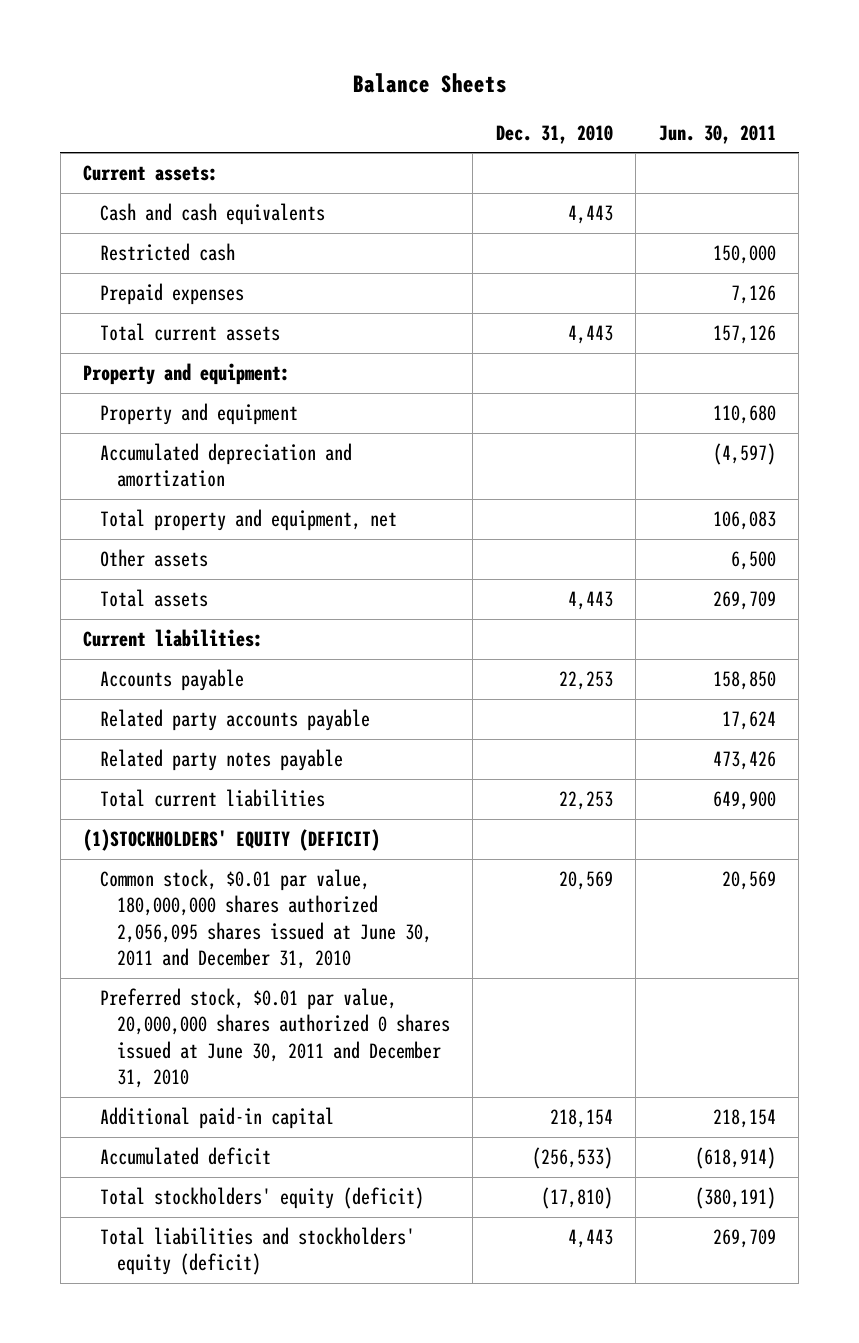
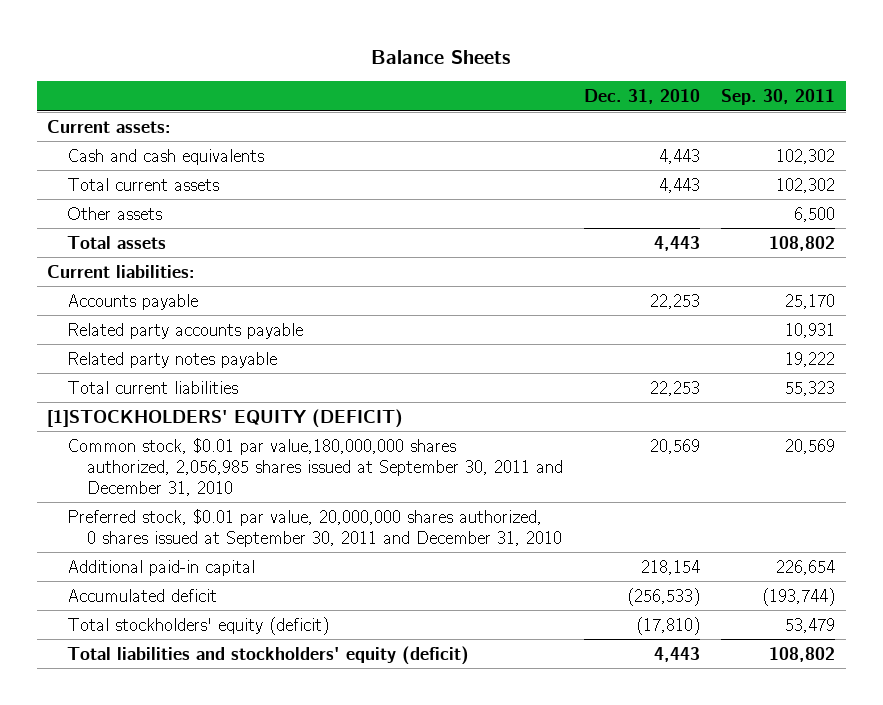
[658,124,776,144] Jun. 30, 2011 -> none
none -> [721,88,836,105] Sep. 30, 2011
[100,243,236,262] Restricted cash -> none
[100,283,245,306] Prepaid expenses -> none
[83,363,291,386] Property and equipment: -> none
[100,403,299,426] Property and equipment -> none
[100,443,353,488] Accumulated depreciation and amortization -> none
[100,509,398,532] Total property and equipment, net -> none
[83,829,381,852] (1)STOCKHOLDERS' EQUITY (DEFICIT) -> [47,408,404,428] [1]STOCKHOLDERS' EQUITY (DEFICIT)
[100,869,432,970] Common stock, $0.01 par value, 180,000,000 shares authorized 2,056,095 shares issued at June 30, 2011 and December 31, 2010 -> [67,437,563,496] Common stock, $0.01 par value,180,000,000 shares authorized, 2,056,985 shares issued at September 30, 2011 and December 31, 2010
[100,988,450,1089] Preferred stock, $0.01 par value, 20,000,000 shares authorized 0 shares issued at June 30, 2011 and December 31, 2010 -> [67,508,562,547] Preferred stock, $0.01 par value, 20,000,000 shares authorized, 0 shares issued at September 30, 2011 and December 31, 2010

